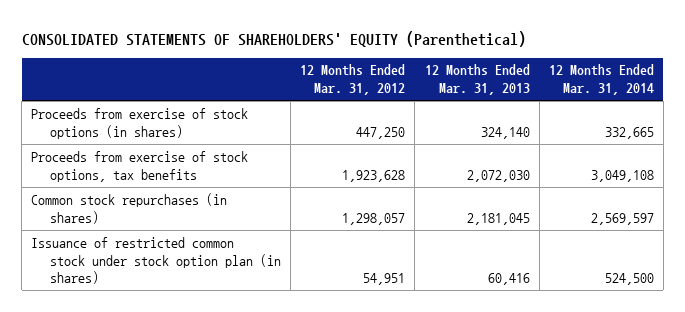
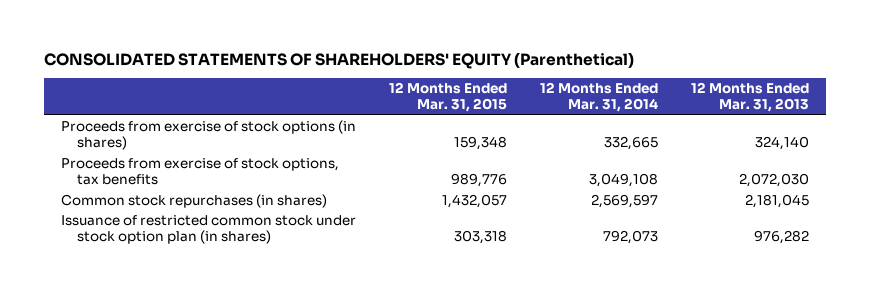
[300,64,406,96] 12 Months Ended Mar. 31, 2012 -> none
none -> [388,81,507,113] 12 Months Ended Mar. 31, 2015
[487,273,530,286] 60,416 -> [754,230,810,245] 976,282
[604,273,654,286] 524,500 -> [603,230,659,245] 792,073

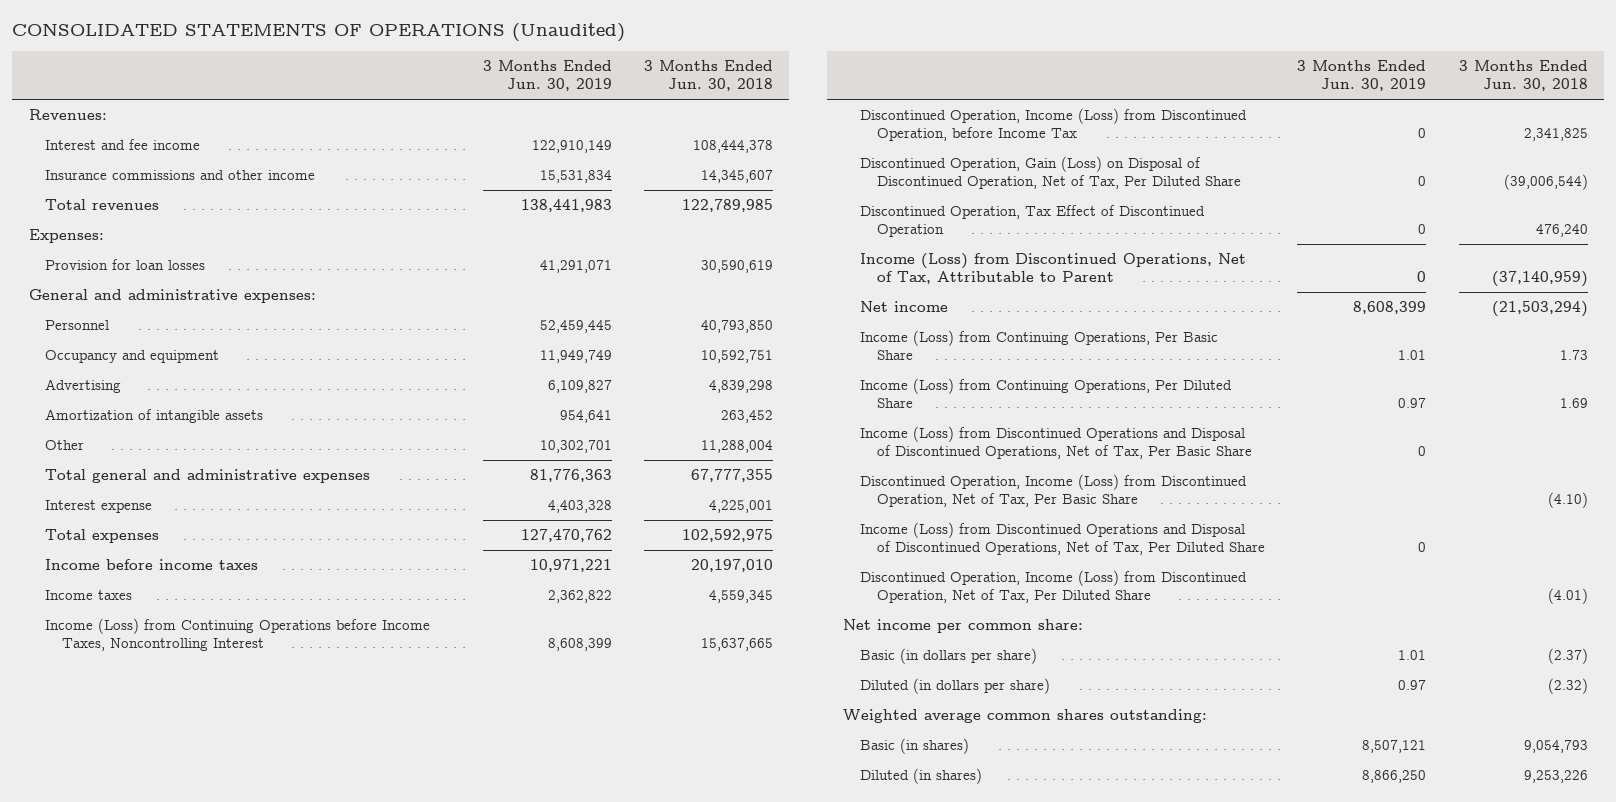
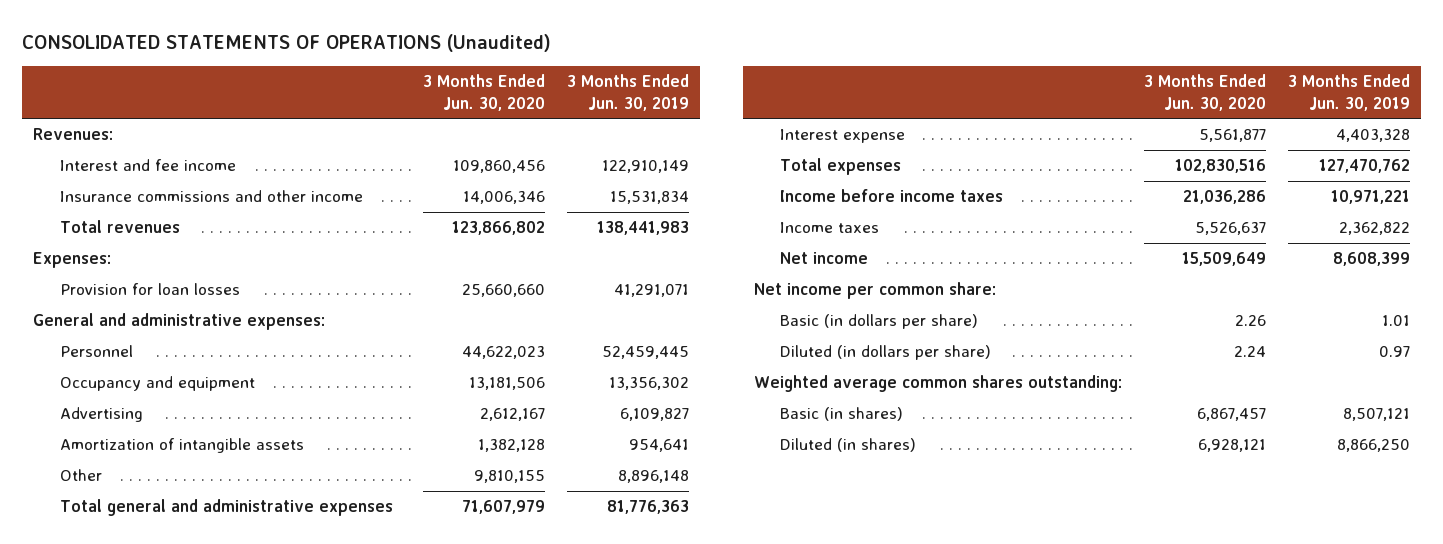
[643,60,773,92] 3 Months Ended Jun. 30, 2018 -> none
none -> [423,73,546,111] 3 Months Ended Jun. 30, 2020
[539,350,612,364] 11,949,749 -> [609,377,690,391] 13,356,302
[539,440,612,454] 10,302,701 -> [618,470,690,484] 8,896,148
[45,618,431,652] Income (Loss) from Continuing Operations before Income Taxes, Noncontrolling Interest -> none
[860,108,1248,142] Discontinued Operation, Income (Loss) from Discontinued Operation, before Income Tax -> none
[860,156,1241,190] Discontinued Operation, Gain (Loss) on Disposal of Discontinued Operation, Net of Tax, Per Diluted Share -> none
[860,205,1206,238] Discontinued Operation, Tax Effect of Discontinued Operation -> none
[860,253,1247,285] Income (Loss) from Discontinued Operations, Net of Tax, Attributable to Parent -> none
[860,330,1219,361] Income (Loss) from Continuing Operations, Per Basic Share -> none
[860,378,1233,409] Income (Loss) from Continuing Operations, Per Diluted Share -> none
[860,426,1252,460] Income (Loss) from Discontinued Operations and Disposal of Discontinued Operations, Net of Tax, Per Basic Share -> none
[860,474,1248,508] Discontinued Operation, Income (Loss) from Discontinued Operation, Net of Tax, Per Basic Share -> none
[860,522,1265,556] Income (Loss) from Discontinued Operations and Disposal of Discontinued Operations, Net of Tax, Per Diluted Share -> none
[860,570,1248,604] Discontinued Operation, Income (Loss) from Discontinued Operation, Net of Tax, Per Diluted Share -> none

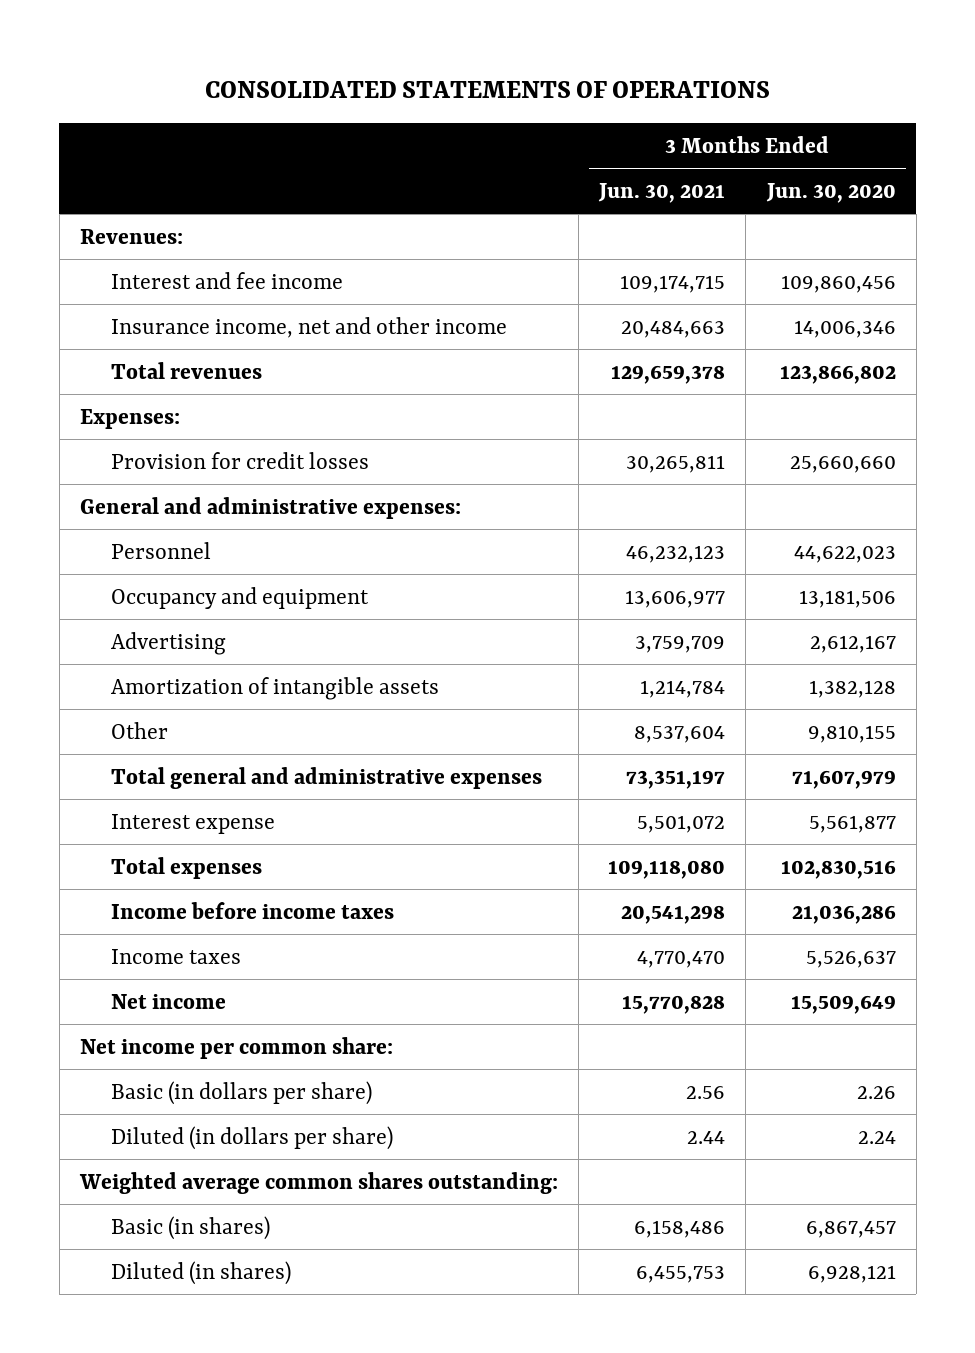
[22,33,552,52] CONSOLIDATED STATEMENTS OF OPERATIONS (Unaudited) -> [204,81,770,99] CONSOLIDATED STATEMENTS OF OPERATIONS
[567,73,690,111] 3 Months Ended Jun. 30, 2019 -> none
none -> [598,182,726,203] Jun. 30, 2021
[59,190,363,203] Insurance commissions and other income -> [110,316,507,338] Insurance income, net and other income
[59,283,240,296] Provision for loan losses -> [110,451,369,469] Provision for credit losses

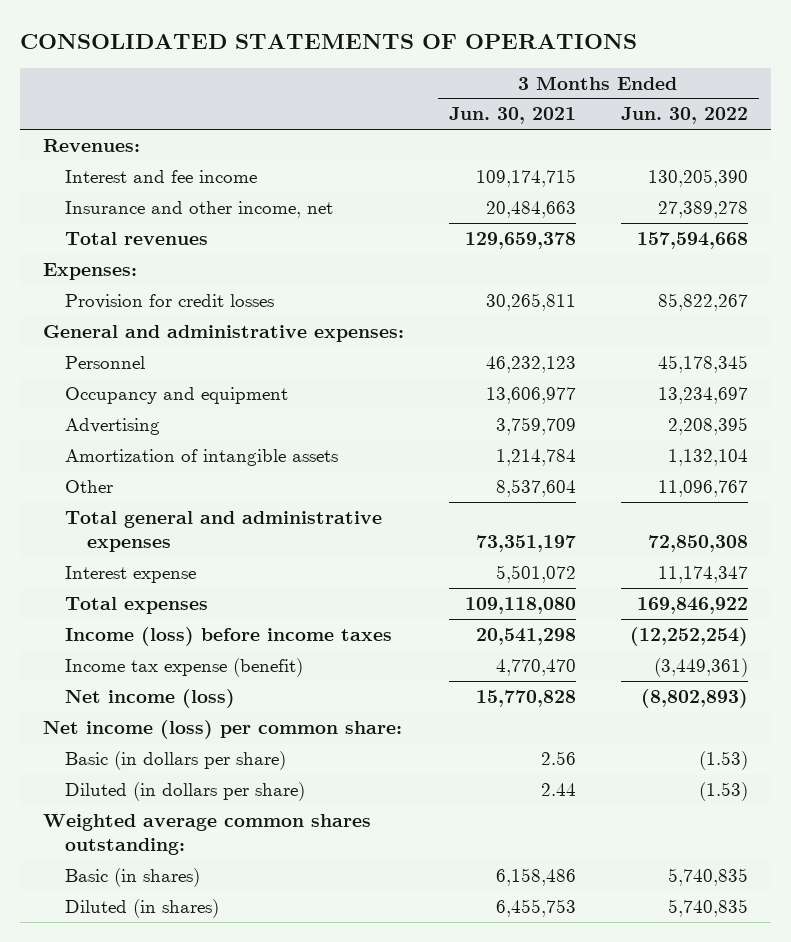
[765,182,896,203] Jun. 30, 2020 -> none
none -> [621,107,749,125] Jun. 30, 2022
[110,316,507,338] Insurance income, net and other income -> [65,200,334,218] Insurance and other income, net
[110,901,394,919] Income before income taxes -> [65,626,393,646] Income (loss) before income taxes
[110,948,241,964] Income taxes -> [65,657,304,677] Income tax expense (benefit)
[110,993,226,1009] Net income -> [65,688,236,708] Net income (loss)
[79,1036,393,1059] Net income per common share: -> [42,719,402,739] Net income (loss) per common share:

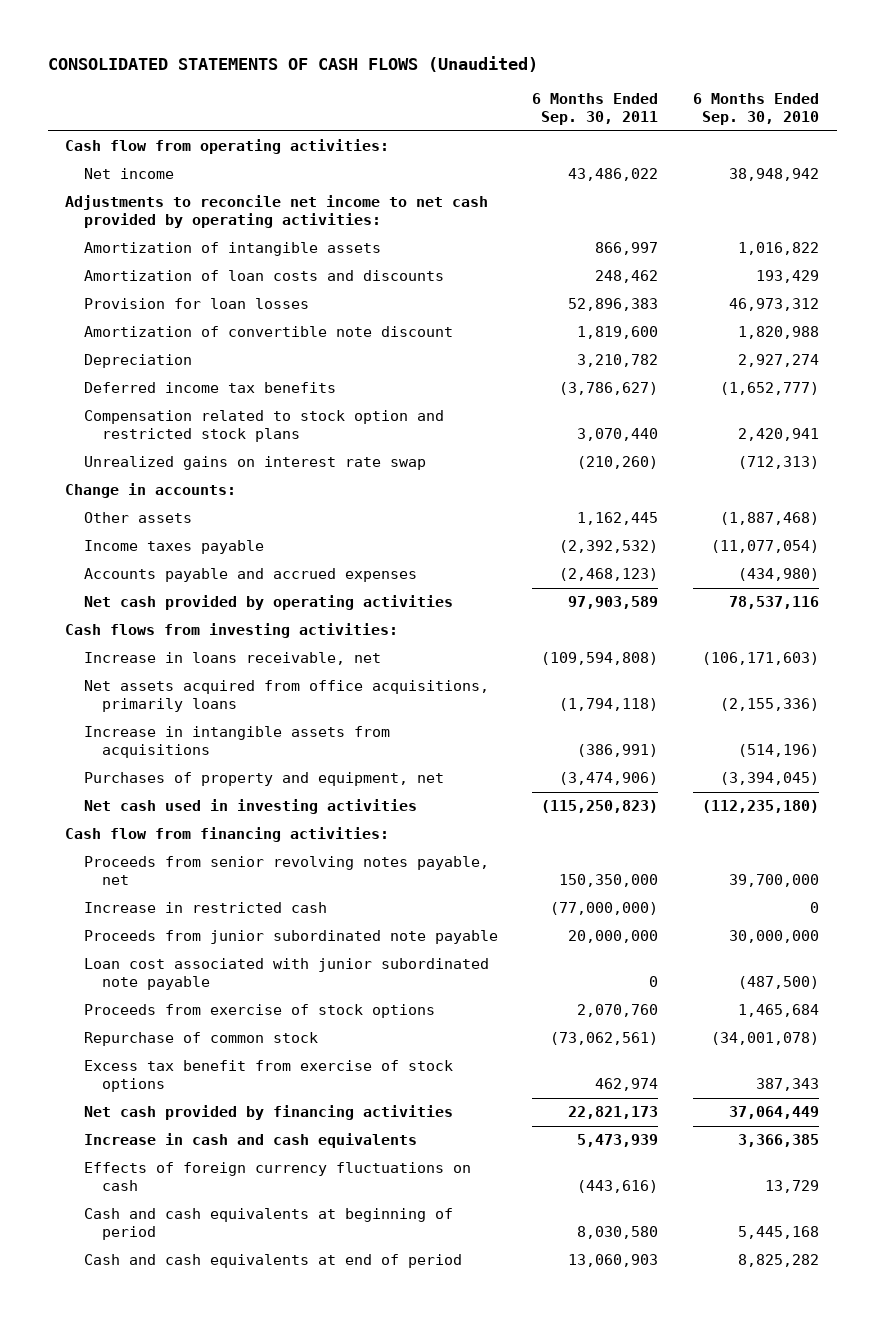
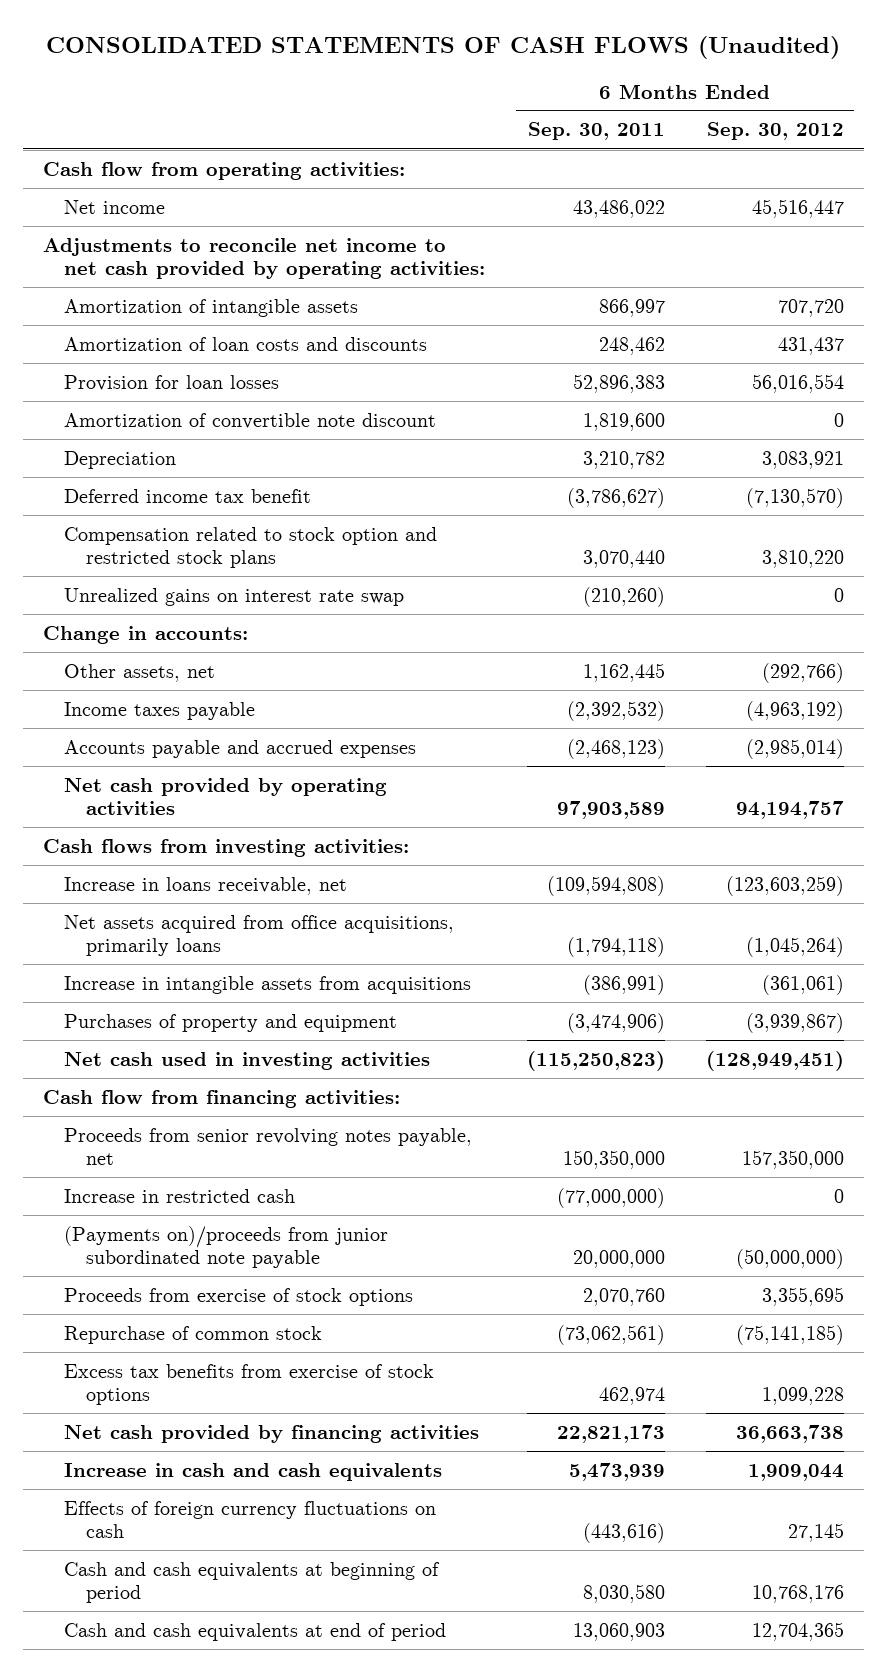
[693,93,820,125] 6 Months Ended Sep. 30, 2010 -> none
none -> [706,122,844,141] Sep. 30, 2012
[83,382,336,394] Deferred income tax benefits -> [64,488,312,503] Deferred income tax benefit
[83,512,192,524] Other assets -> [64,663,216,682] Other assets, net
[83,772,444,787] Purchases of property and equipment, net -> [64,1013,398,1032] Purchases of property and equipment
[83,958,489,990] Loan cost associated with junior subordinated note payable -> none
[83,930,498,945] Proceeds from junior subordinated note payable -> [64,1225,389,1268] (Payments on)/proceeds from junior subordinated note payable
[83,1060,453,1092] Excess tax benefit from exercise of stock options -> [64,1363,435,1405] Excess tax benefits from exercise of stock options

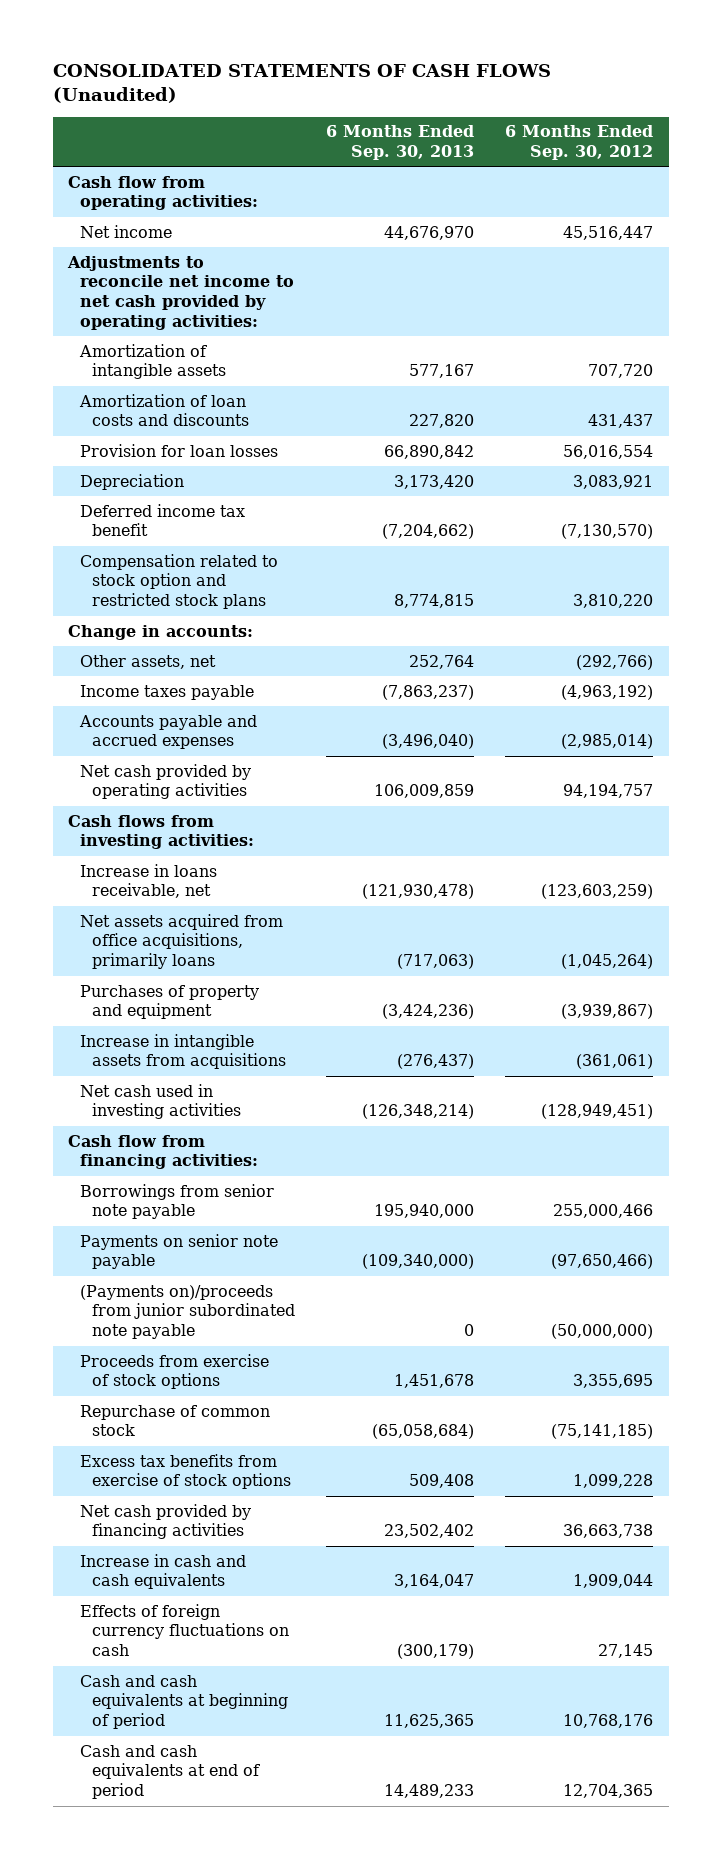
[527,122,665,141] Sep. 30, 2011 -> none
none -> [326,125,475,161] 6 Months Ended Sep. 30, 2013
[64,412,437,429] Amortization of convertible note discount -> none
[64,587,405,606] Unrealized gains on interest rate swap -> none
[64,975,472,994] Increase in intangible assets from acquisitions -> [80,1033,287,1070] Increase in intangible assets from acquisitions
[64,1188,296,1203] Increase in restricted cash -> none
[64,1127,473,1165] Proceeds from senior revolving notes payable, net -> [80,1183,275,1220] Borrowings from senior note payable
[741,1149,844,1169] 157,350,000 -> [553,1204,654,1219] 255,000,466
none -> [80,1233,279,1270] Payments on senior note payable

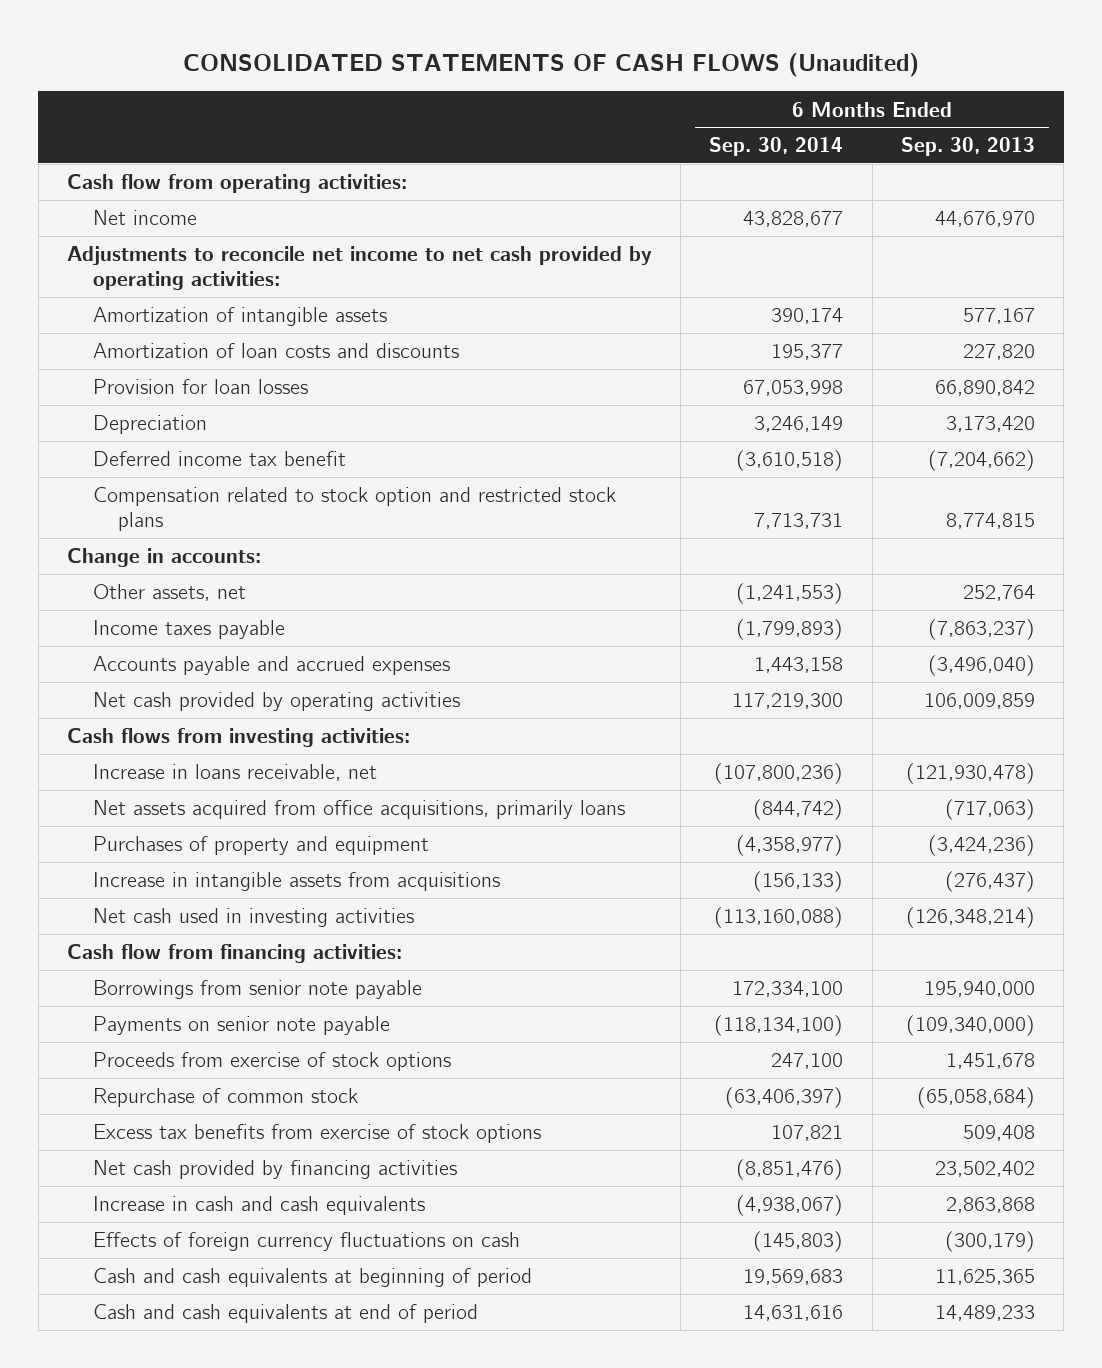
[505,125,654,161] 6 Months Ended Sep. 30, 2012 -> none
none -> [709,137,844,157] Sep. 30, 2014
[80,1284,296,1340] (Payments on)/proceeds from junior subordinated note payable -> none
[394,1574,475,1589] 3,164,047 -> [945,1197,1035,1214] 2,863,868

